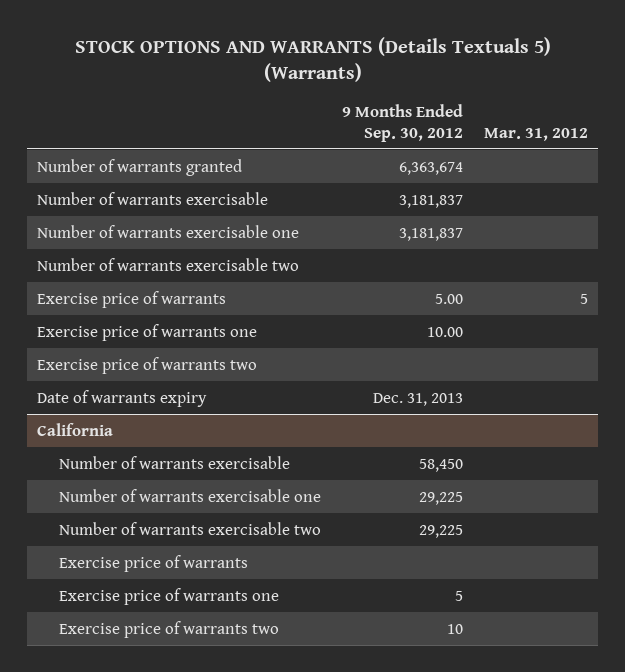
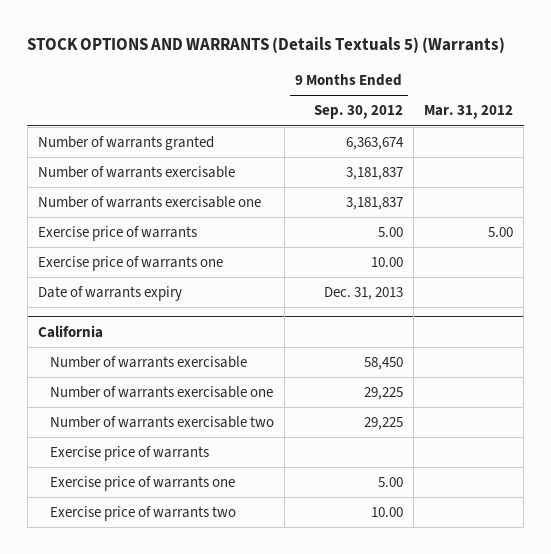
[37,257,300,271] Number of warrants exercisable two -> none
[579,293,588,304] 5 -> [488,227,514,238] 5.00
[37,356,258,374] Exercise price of warrants two -> none
[454,590,463,601] 5 -> [377,477,403,488] 5.00
[446,623,463,634] 10 -> [370,507,403,518] 10.00

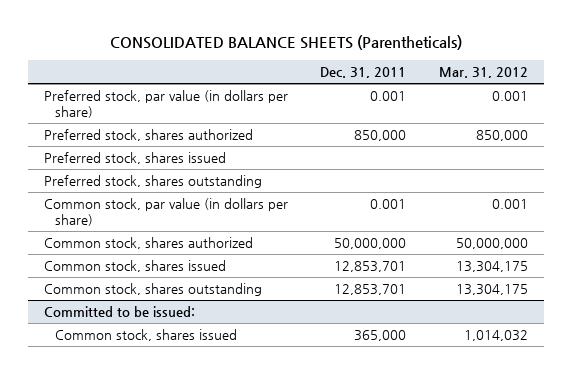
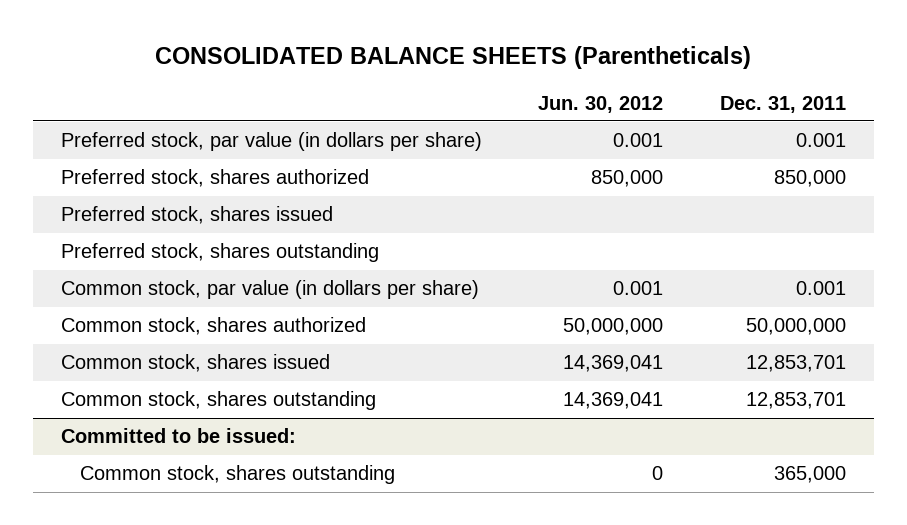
[438,67,528,79] Mar. 31, 2012 -> none
none -> [538,95,664,113] Jun. 30, 2012
[55,329,238,342] Common stock, shares issued -> [80,465,396,485] Common stock, shares outstanding

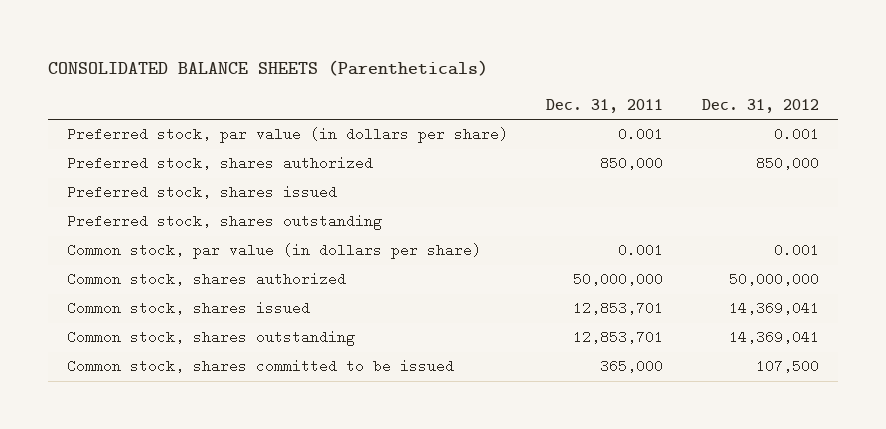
[538,95,664,113] Jun. 30, 2012 -> none
none -> [701,98,819,113] Dec. 31, 2012
[60,428,296,444] Committed to be issued: -> none
[80,465,396,485] Common stock, shares outstanding -> [66,359,454,374] Common stock, shares committed to be issued

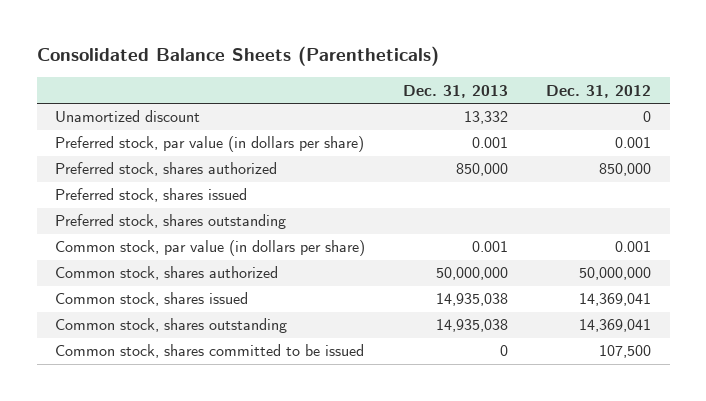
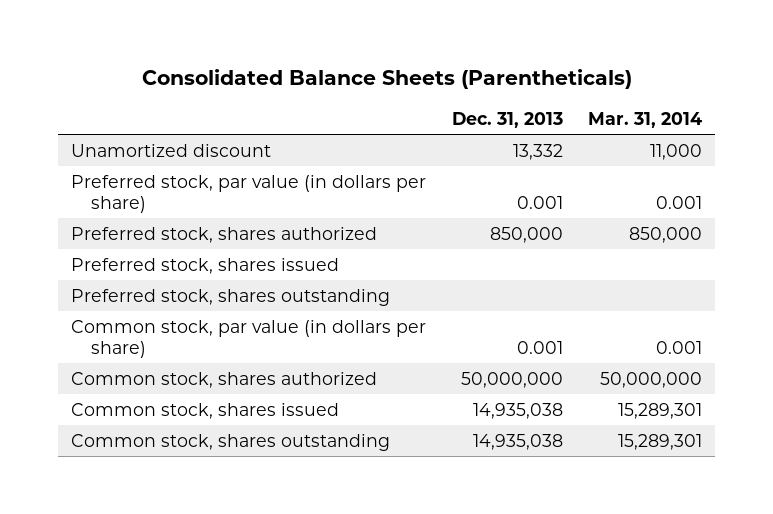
[545,84,651,98] Dec. 31, 2012 -> none
none -> [588,111,703,128] Mar. 31, 2014
[55,344,365,359] Common stock, shares committed to be issued -> none

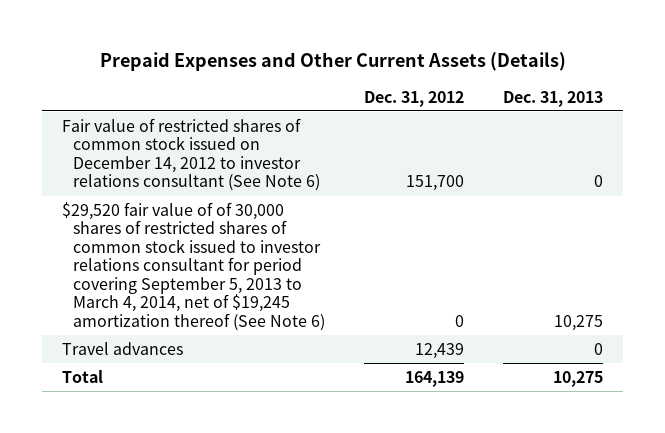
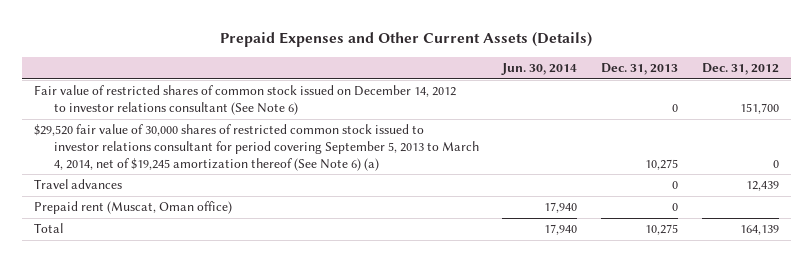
none -> [501,63,578,76] Jun. 30, 2014
[61,201,326,331] $29,520 fair value of of 30,000 shares of restricted shares of common stock issued to investor relations consultant for period covering September 5, 2013 to March 4, 2014, net of $19,245 amortization thereof (See Note 6) -> [33,124,479,171] $29,520 fair value of 30,000 shares of restricted common stock issued to investor relations consultant for period covering September 5, 2013 to March 4, 2014, net of $19,245 amortization thereof (See Note 6) (a)
none -> [33,201,232,215] Prepaid rent (Muscat, Oman office)

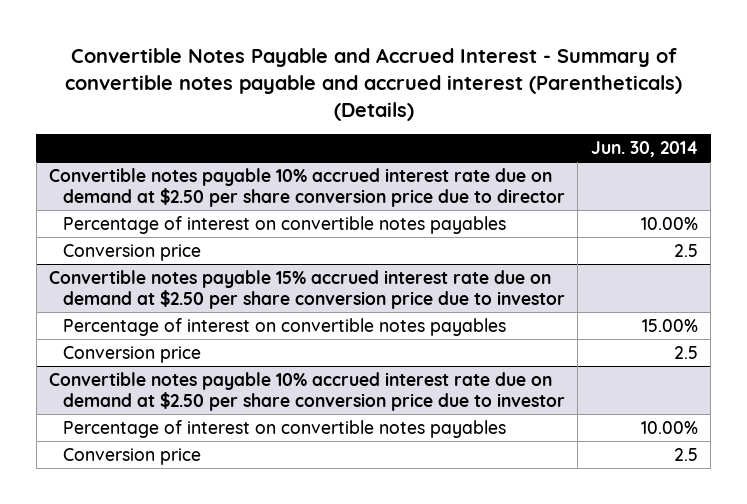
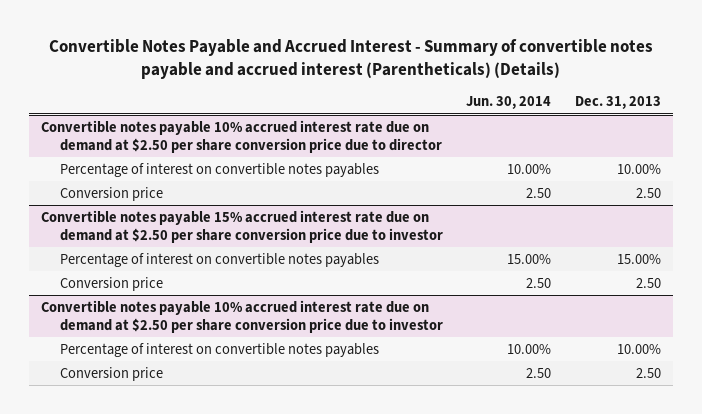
none -> [574,96,661,110] Dec. 31, 2013
[673,243,698,257] 2.5 -> [526,187,552,198] 2.50
[673,345,698,359] 2.5 -> [526,277,552,288] 2.50
[673,447,698,461] 2.5 -> [526,367,552,378] 2.50

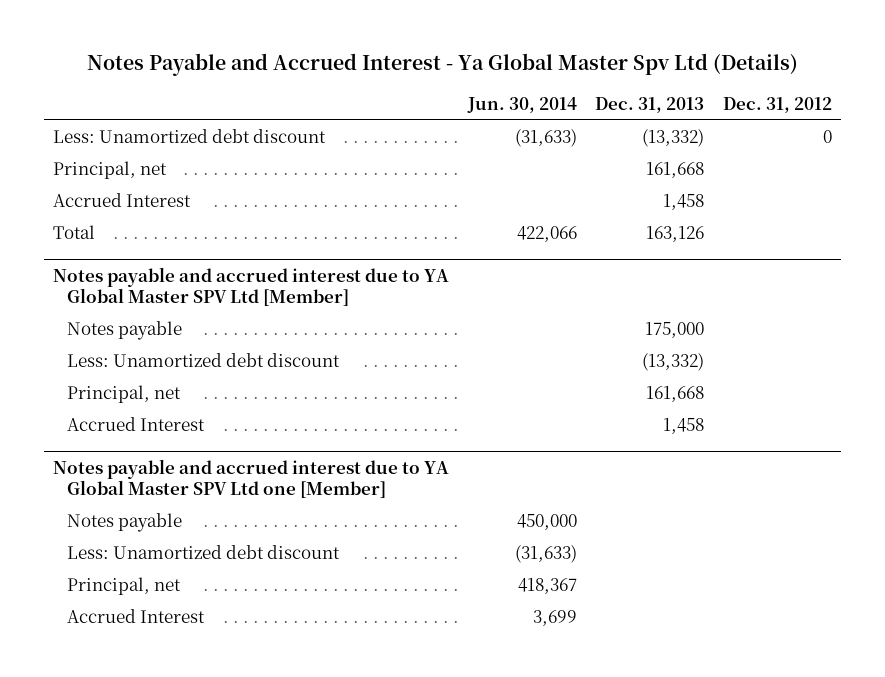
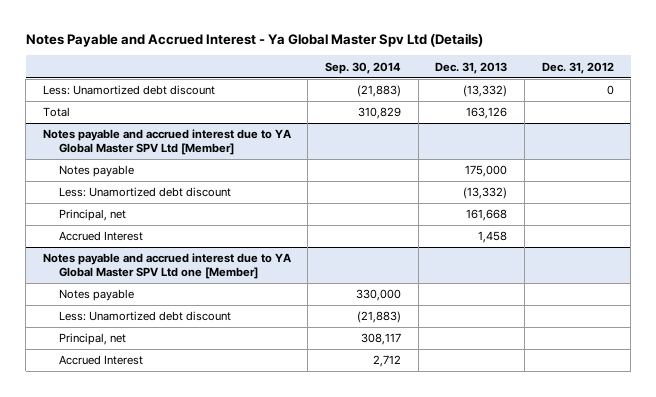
[466,96,577,113] Jun. 30, 2014 -> none
none -> [325,61,402,74] Sep. 30, 2014
[53,161,168,180] Principal, net -> none
[53,193,192,208] Accrued Interest -> none

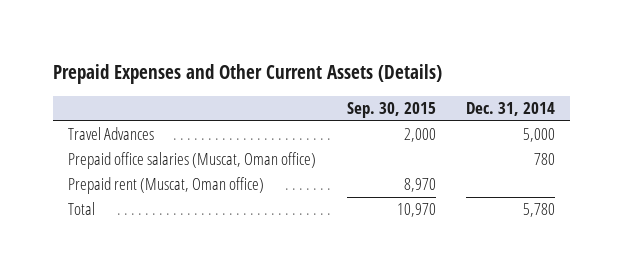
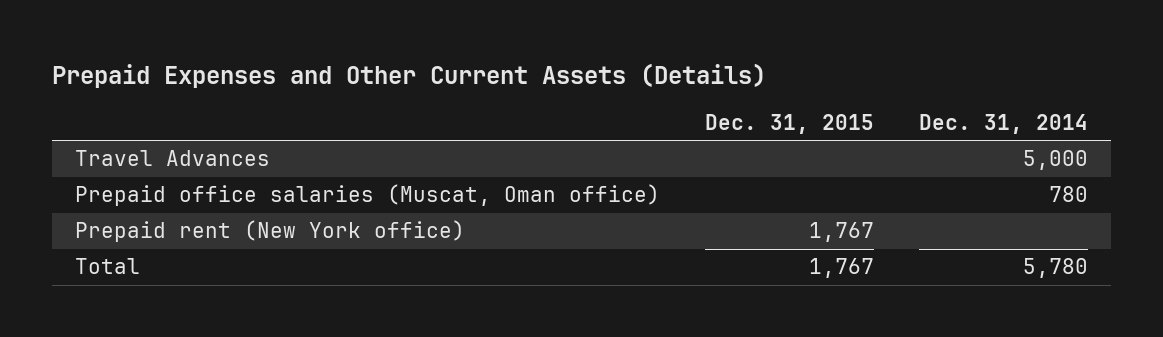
[346,102,436,119] Sep. 30, 2015 -> none
none -> [705,113,875,134] Dec. 31, 2015
[68,177,265,195] Prepaid rent (Muscat, Oman office) -> [74,220,465,243] Prepaid rent (New York office)

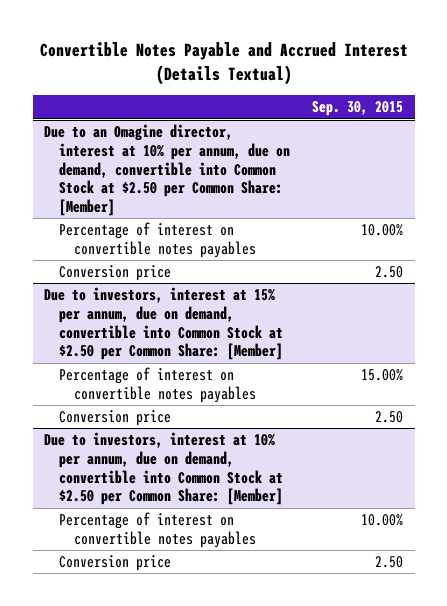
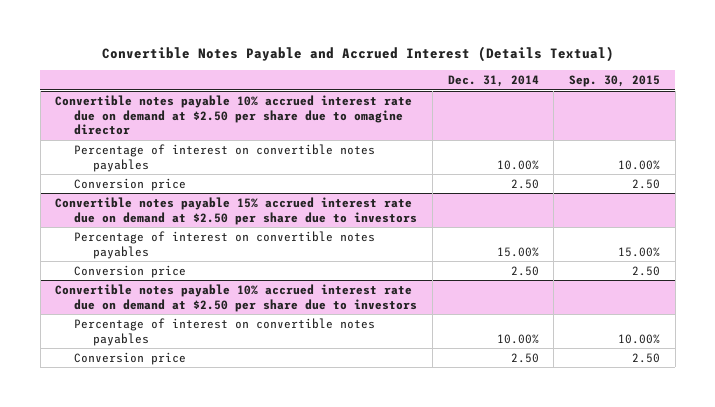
none -> [447,75,539,88] Dec. 31, 2014
[43,123,291,217] Due to an Omagine director, interest at 10% per annum, due on demand, convertible into Common Stock at $2.50 per Common Share: [Member] -> [55,94,413,136] Convertible notes payable 10% accrued interest rate due on demand at $2.50 per share due to omagine director
[43,286,284,361] Due to investors, interest at 15% per annum, due on demand, convertible into Common Stock at $2.50 per Common Share: [Member] -> [55,196,418,225] Convertible notes payable 15% accrued interest rate due on demand at $2.50 per share due to investors
[43,431,284,506] Due to investors, interest at 10% per annum, due on demand, convertible into Common Stock at $2.50 per Common Share: [Member] -> [55,283,418,312] Convertible notes payable 10% accrued interest rate due on demand at $2.50 per share due to investors

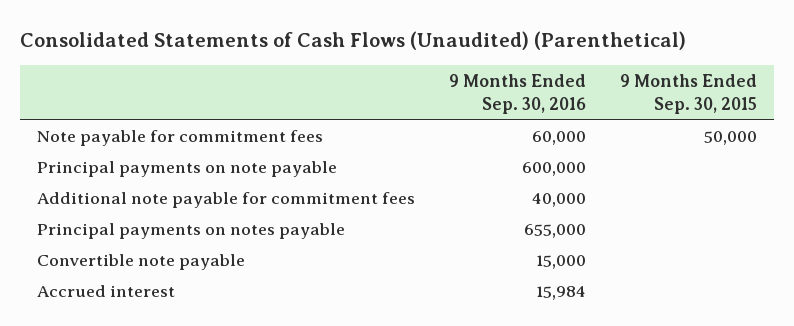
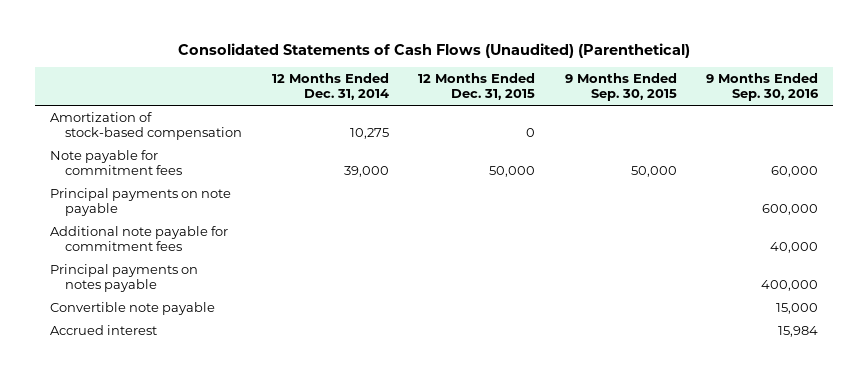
none -> [271,73,389,101] 12 Months Ended Dec. 31, 2014
none -> [418,73,536,101] 12 Months Ended Dec. 31, 2015
none -> [49,111,243,140] Amortization of stock-based compensation
[524,223,587,238] 655,000 -> [760,279,818,291] 400,000

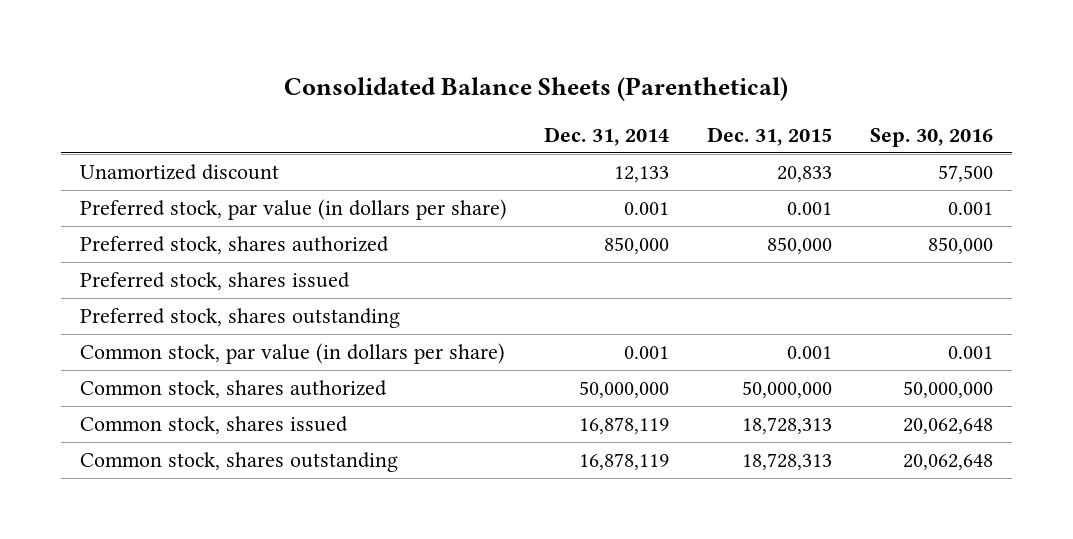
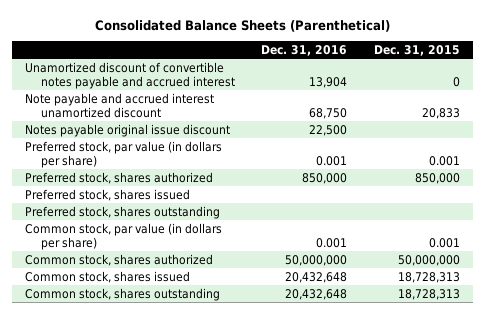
[544,126,670,146] Dec. 31, 2014 -> none
[870,127,994,147] Sep. 30, 2016 -> none
none -> [261,44,348,56] Dec. 31, 2016
none -> [25,61,236,89] Unamortized discount of convertible notes payable and accrued interest
[79,164,279,181] Unamortized discount -> [25,92,215,118] Note payable and accrued interest unamortized discount
none -> [25,123,231,137] Notes payable original issue discount

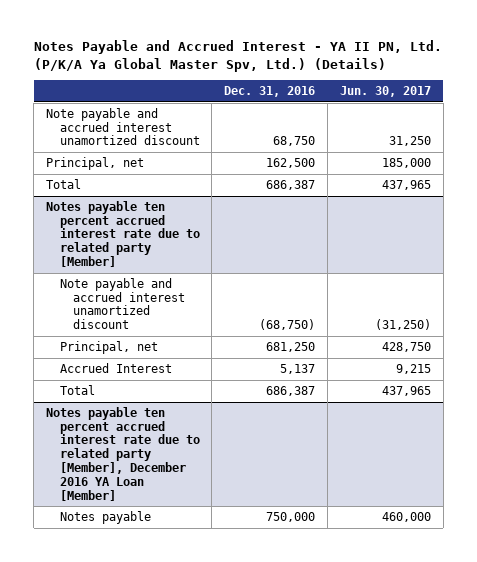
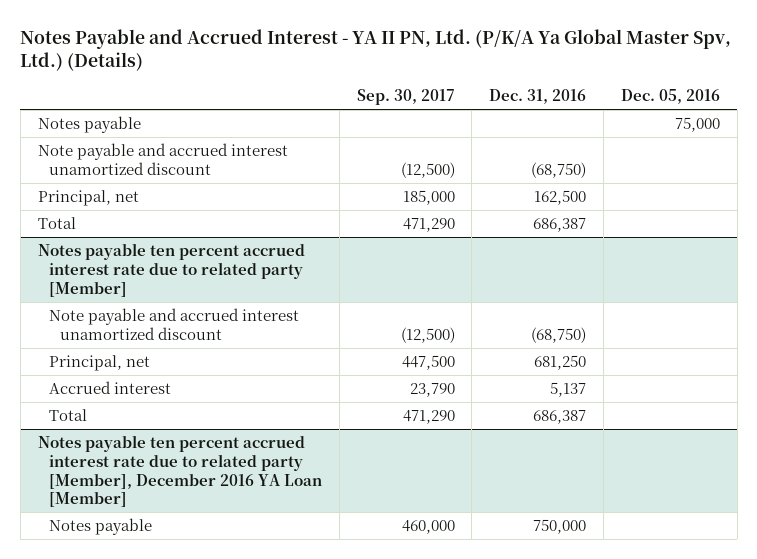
[339,86,431,98] Jun. 30, 2017 -> none
none -> [356,89,455,106] Sep. 30, 2017
none -> [620,89,720,105] Dec. 05, 2016
none -> [37,116,141,134] Notes payable
[273,136,316,147] 68,750 -> [531,161,587,178] (68,750)
[59,362,172,373] Accrued Interest -> [49,381,172,395] Accrued interest

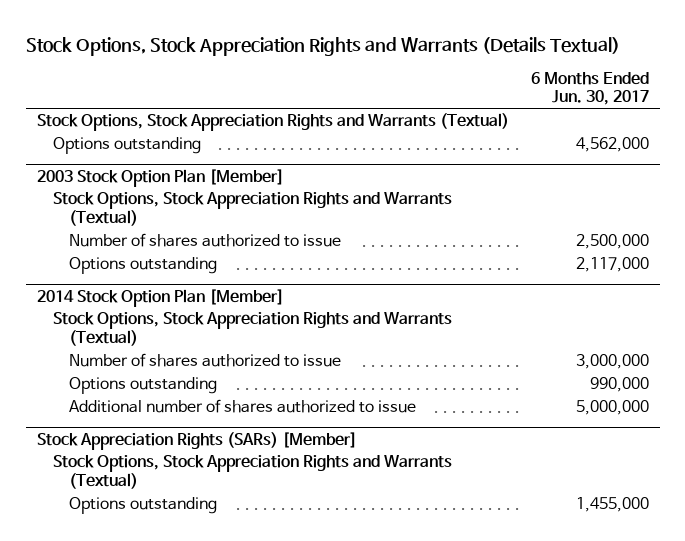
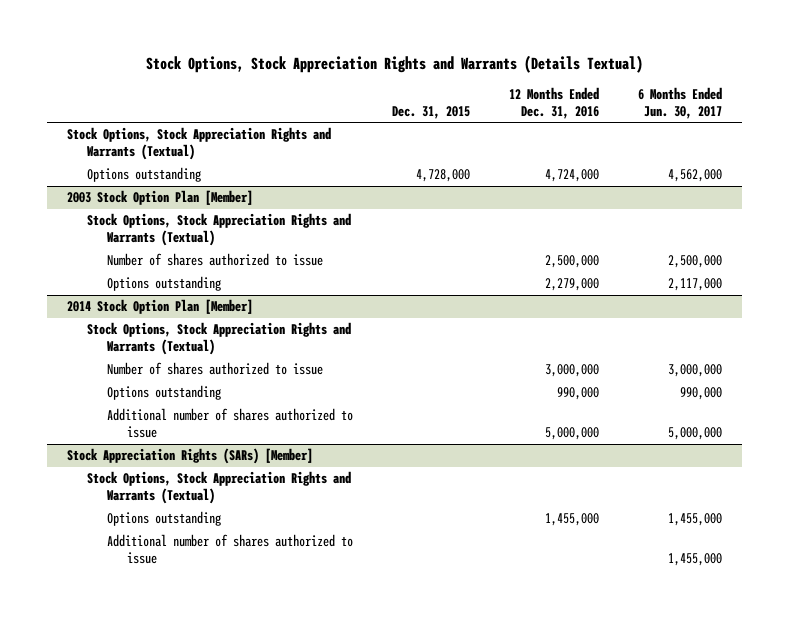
none -> [392,106,471,120] Dec. 31, 2015
none -> [509,87,600,120] 12 Months Ended Dec. 31, 2016
none -> [106,534,353,565] Additional number of shares authorized to issue

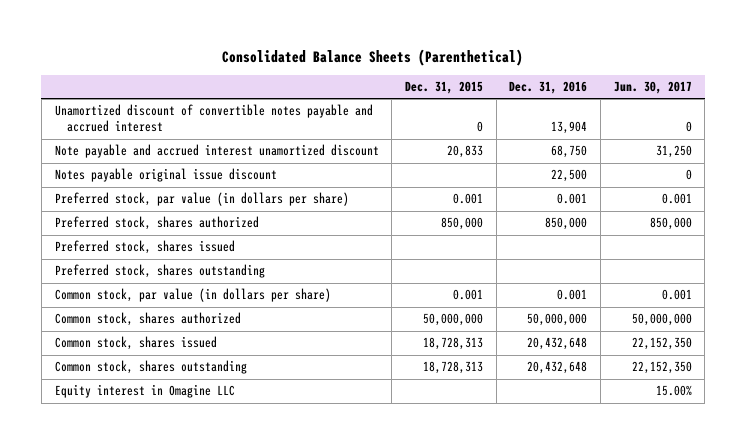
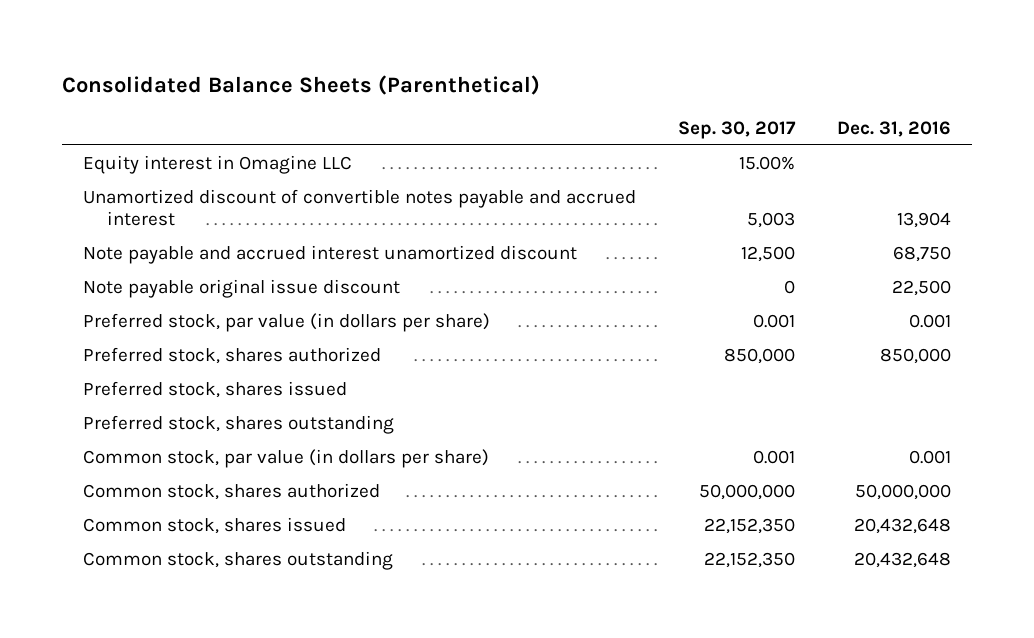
[404,80,483,94] Dec. 31, 2015 -> none
[613,80,692,94] Jun. 30, 2017 -> none
none -> [678,120,797,139] Sep. 30, 2017
[54,384,235,399] Equity interest in Omagine LLC -> [83,154,353,174] Equity interest in Omagine LLC
[54,168,277,183] Notes payable original issue discount -> [83,278,401,298] Note payable original issue discount

